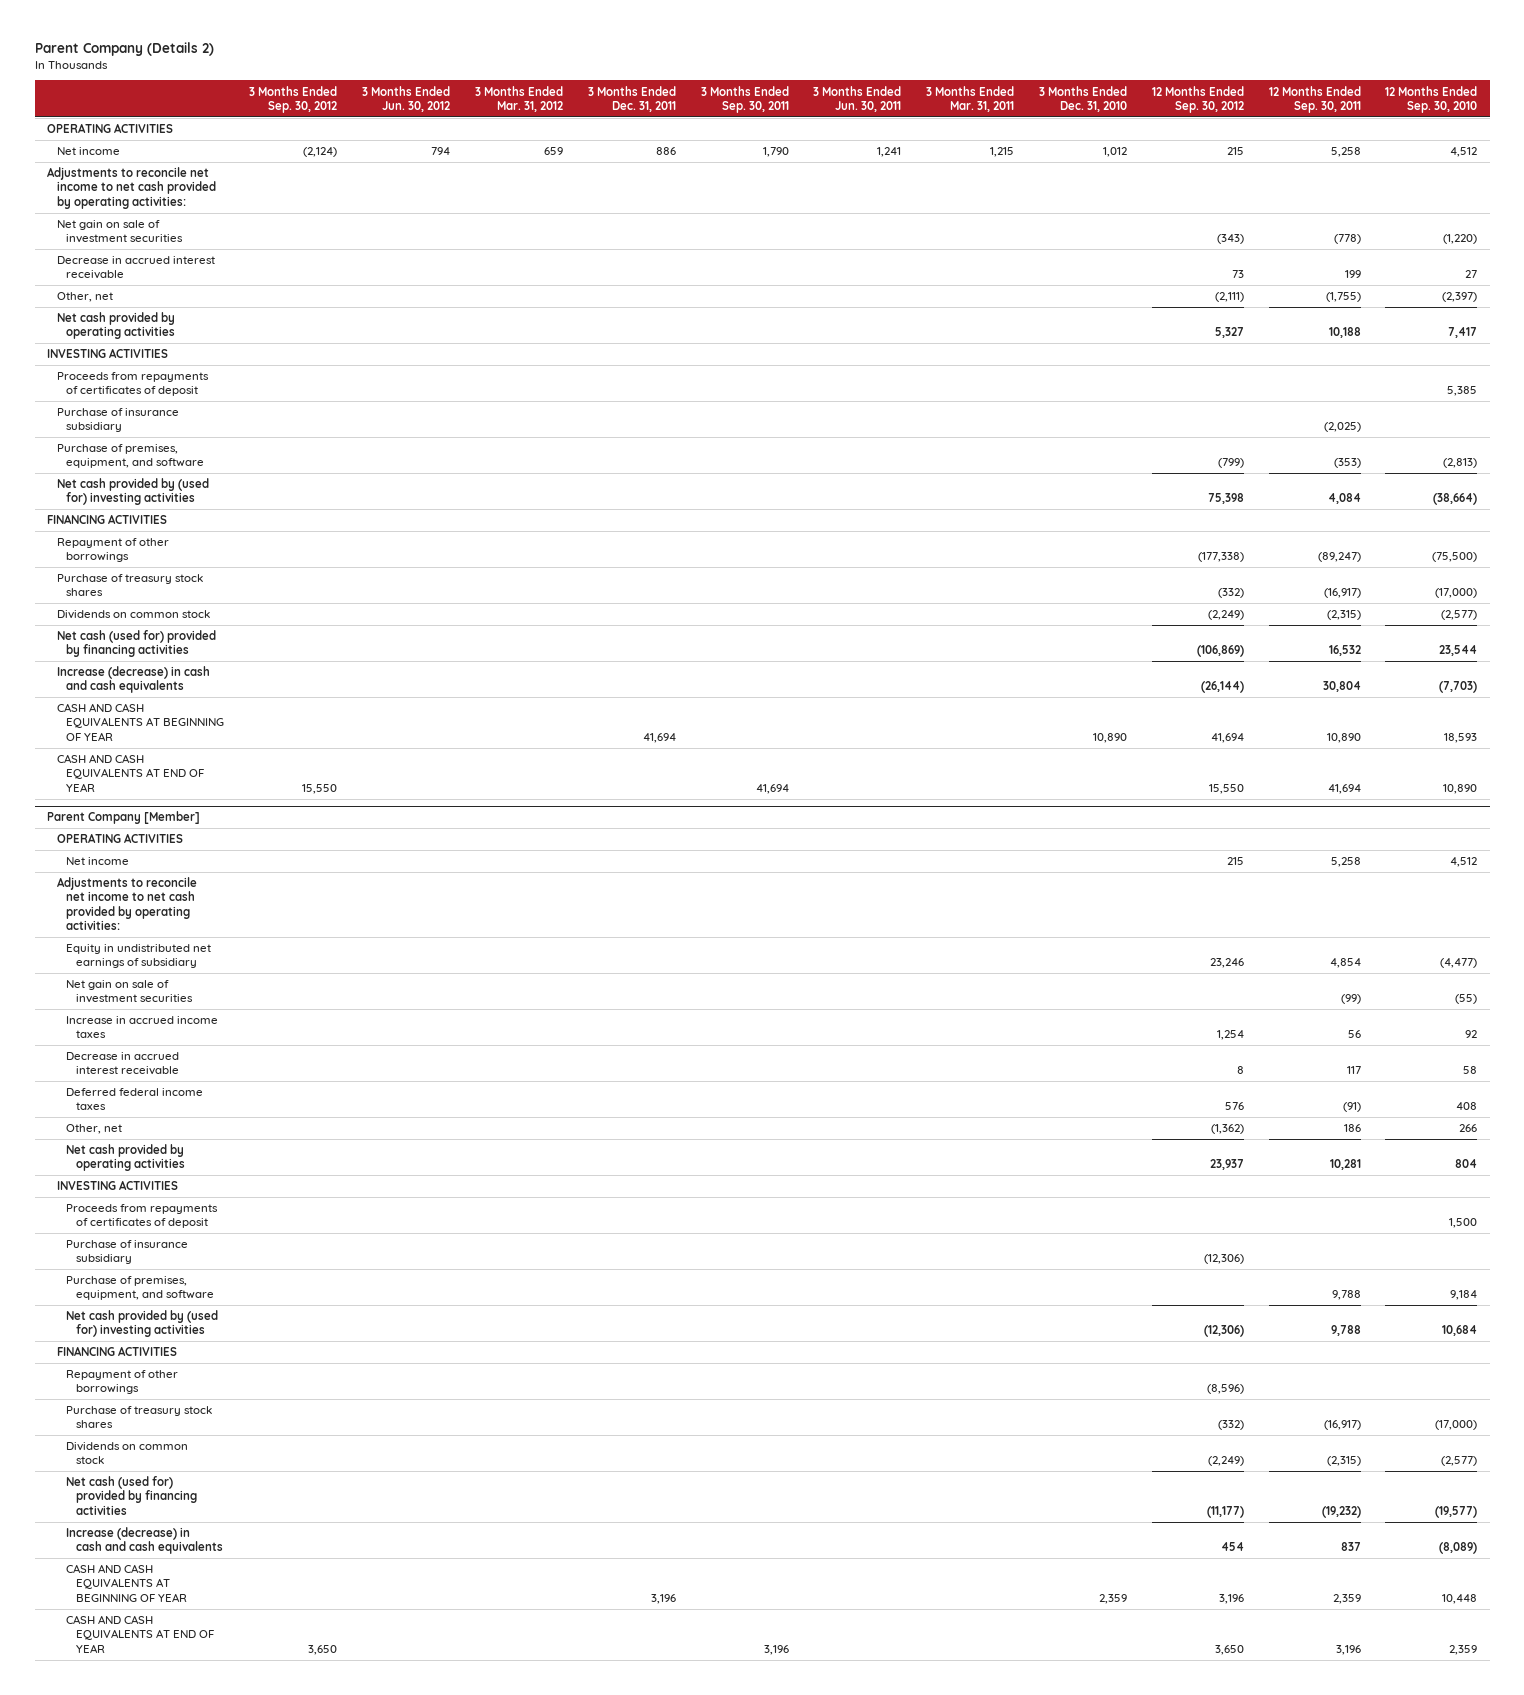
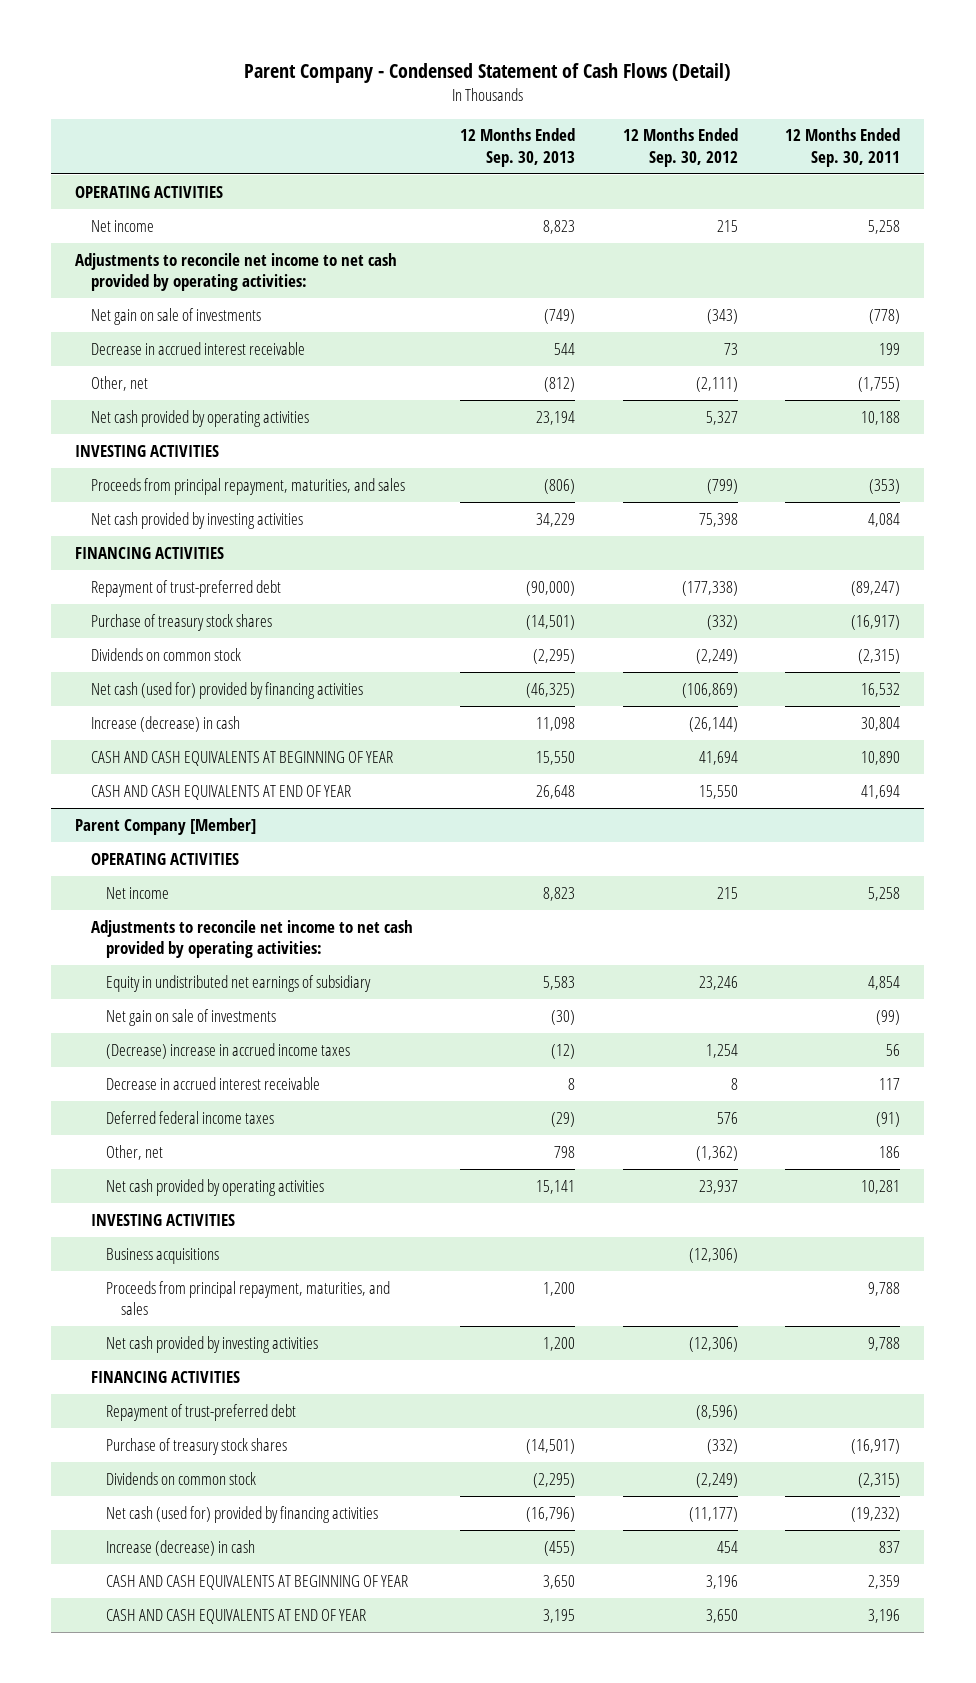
[34,41,214,56] Parent Company (Details 2) -> [243,63,731,84] Parent Company - Condensed Statement of Cash Flows (Detail)
[249,85,338,113] 3 Months Ended Sep. 30, 2012 -> none
[362,85,451,112] 3 Months Ended Jun. 30, 2012 -> none
[474,85,563,112] 3 Months Ended Mar. 31, 2012 -> none
[587,85,676,112] 3 Months Ended Dec. 31, 2011 -> none
[700,85,789,113] 3 Months Ended Sep. 30, 2011 -> none
[813,85,902,112] 3 Months Ended Jun. 30, 2011 -> none
[926,85,1015,112] 3 Months Ended Mar. 31, 2011 -> none
[1038,85,1127,112] 3 Months Ended Dec. 31, 2010 -> none
[1385,85,1478,113] 12 Months Ended Sep. 30, 2010 -> none
none -> [460,128,576,167] 12 Months Ended Sep. 30, 2013
[56,220,184,244] Net gain on sale of investment securities -> [90,307,261,325] Net gain on sale of investments
[56,372,209,397] Proceeds from repayments of certificates of deposit -> none
[56,408,179,433] Purchase of insurance subsidiary -> none
[56,444,205,469] Purchase of premises, equipment, and software -> [90,477,405,495] Proceeds from principal repayment, maturities, and sales
[56,478,209,506] Net cash provided by (used for) investing activities -> [90,511,303,529] Net cash provided by investing activities
[56,538,169,563] Repayment of other borrowings -> [90,579,281,597] Repayment of trust-preferred debt
[56,666,210,694] Increase (decrease) in cash and cash equivalents -> [90,715,240,732] Increase (decrease) in cash
[66,980,194,1004] Net gain on sale of investment securities -> [106,1008,277,1026] Net gain on sale of investments
[66,1016,219,1039] Increase in accrued income taxes -> [106,1042,351,1059] (Decrease) increase in accrued income taxes
[66,1204,219,1229] Proceeds from repayments of certificates of deposit -> none
[66,1240,189,1265] Purchase of insurance subsidiary -> [106,1247,220,1264] Business acquisitions
[66,1276,215,1301] Purchase of premises, equipment, and software -> [106,1280,391,1316] Proceeds from principal repayment, maturities, and sales
[66,1310,219,1338] Net cash provided by (used for) investing activities -> [106,1335,319,1353] Net cash provided by investing activities
[66,1370,179,1395] Repayment of other borrowings -> [106,1403,297,1421] Repayment of trust-preferred debt
[66,1527,224,1555] Increase (decrease) in cash and cash equivalents -> [106,1539,256,1556] Increase (decrease) in cash

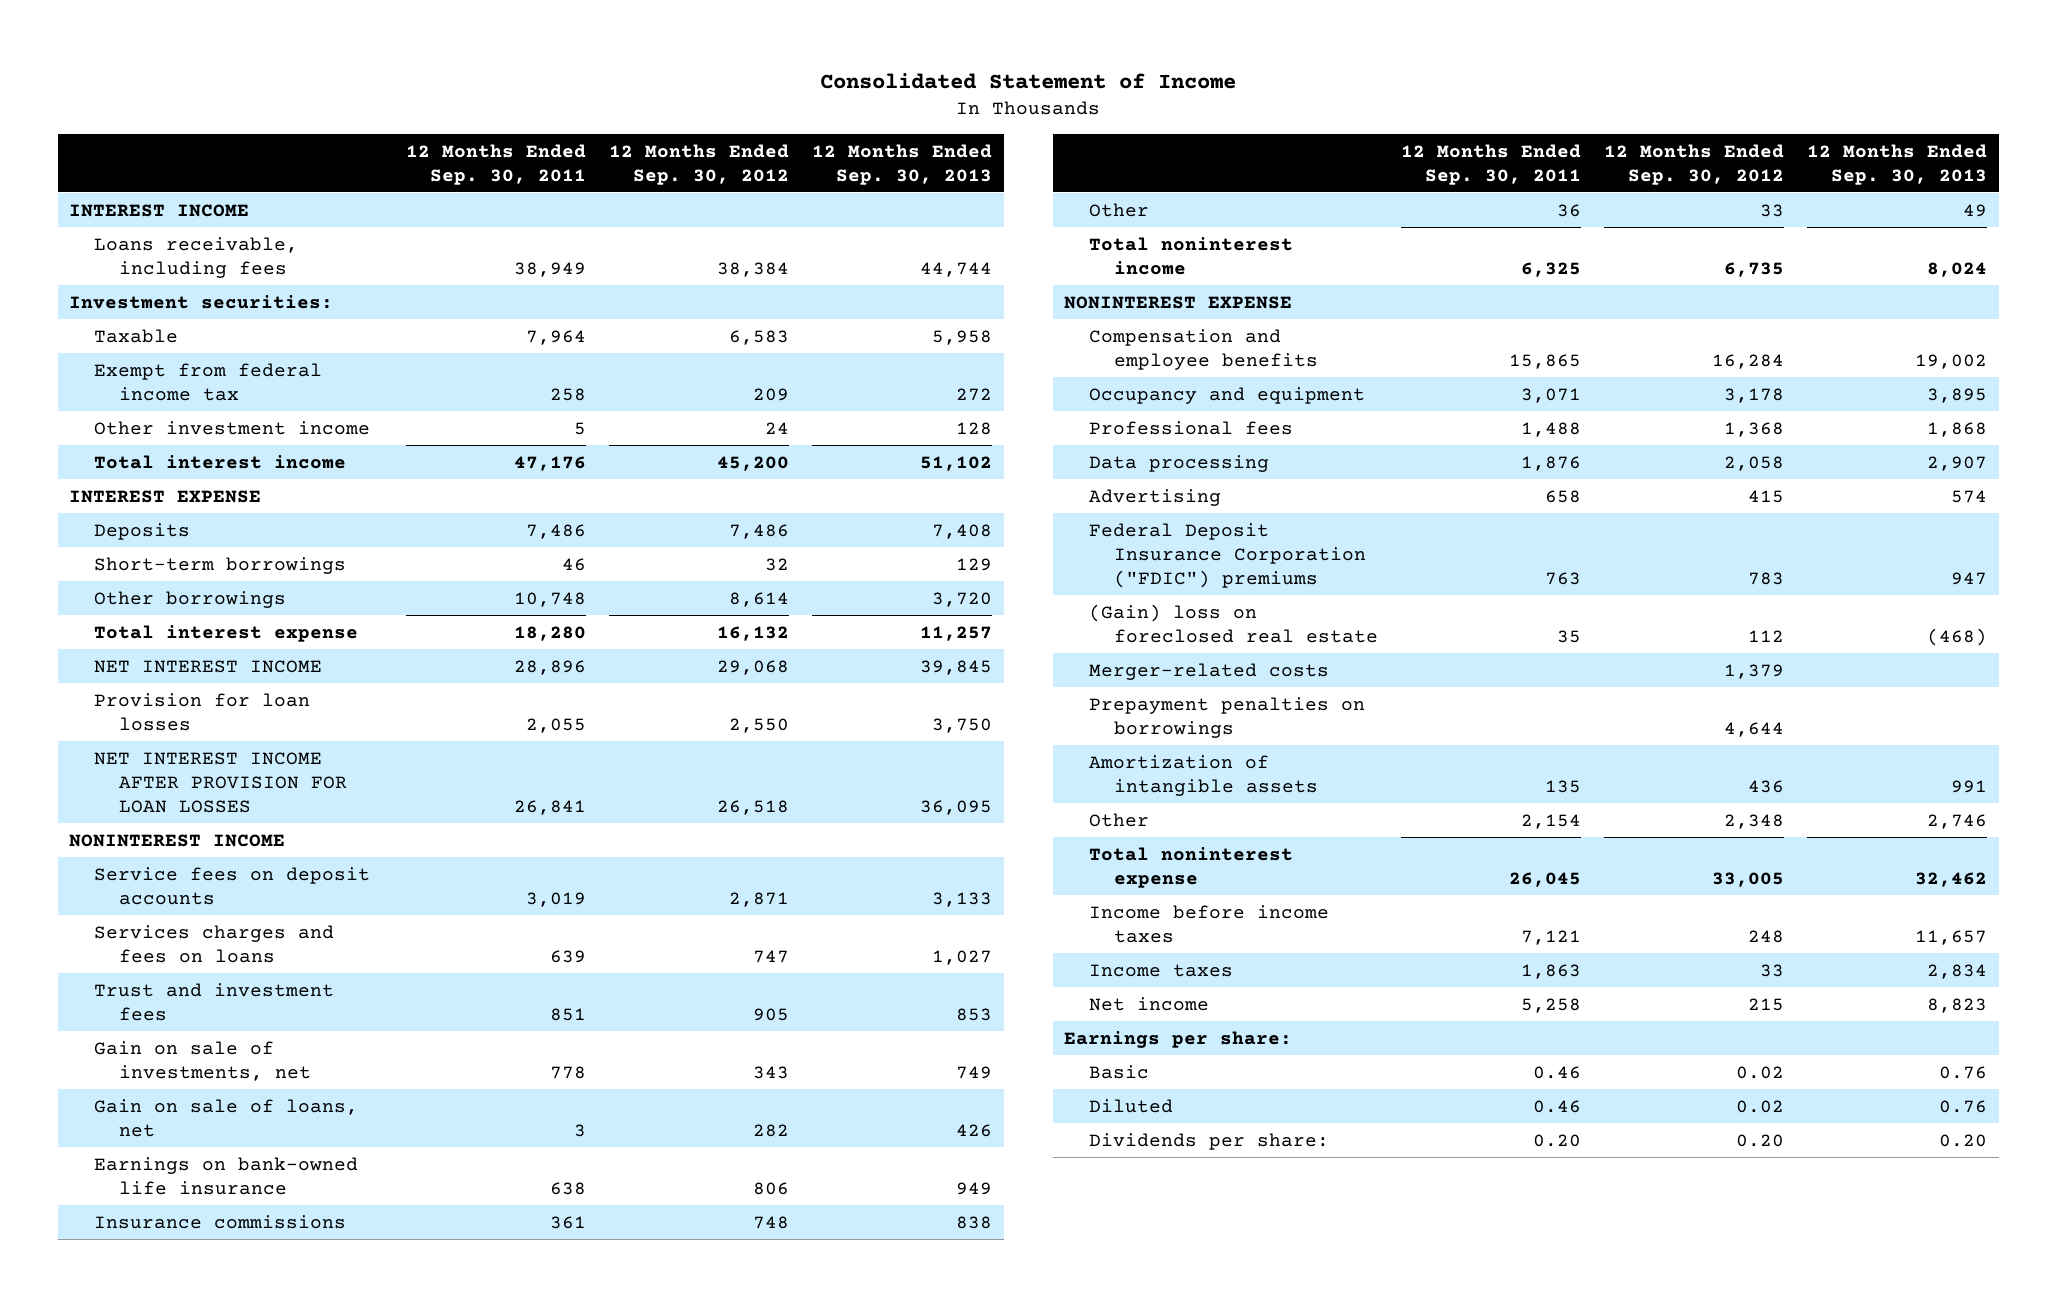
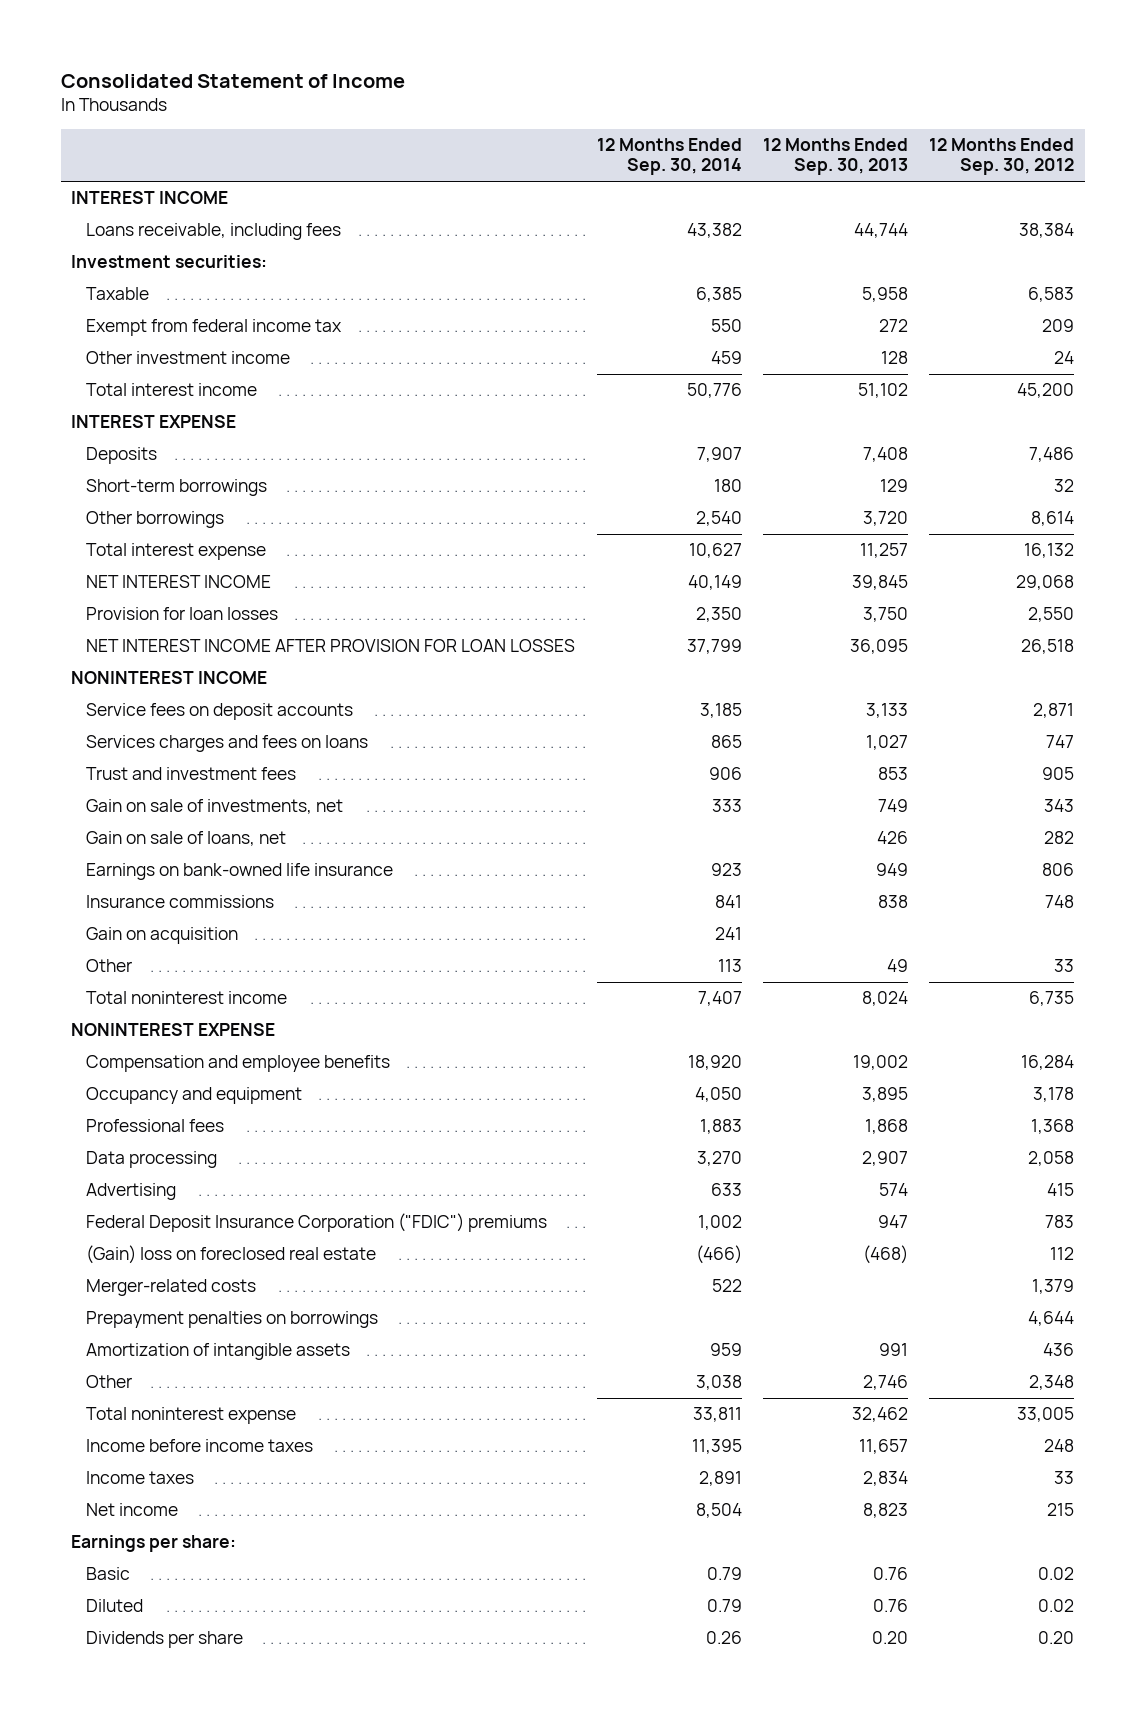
[406,143,587,185] 12 Months Ended Sep. 30, 2011 -> none
none -> [596,138,742,176] 12 Months Ended Sep. 30, 2014
none -> [86,927,239,945] Gain on acquisition
[1089,1132,1330,1150] Dividends per share: -> [86,1631,244,1649] Dividends per share

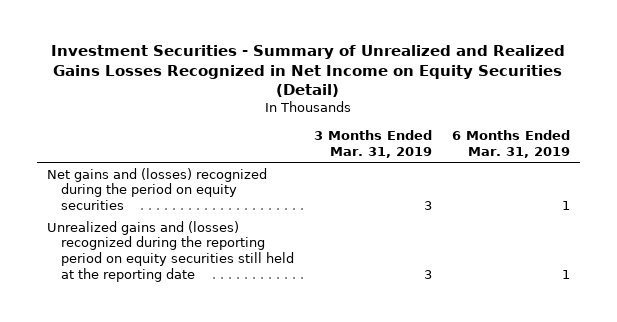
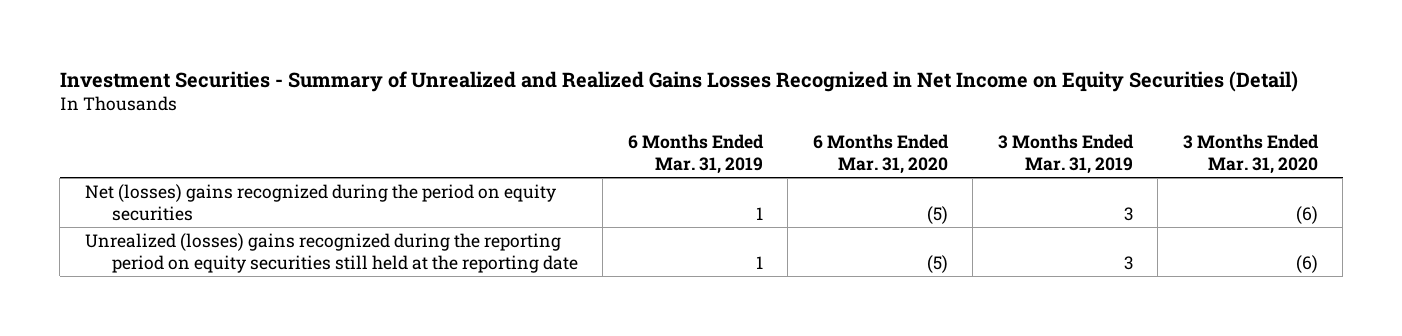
none -> [812,133,949,174] 6 Months Ended Mar. 31, 2020
none -> [1182,133,1319,174] 3 Months Ended Mar. 31, 2020
[46,167,267,210] Net gains and (losses) recognized during the period on equity securities -> [84,183,556,222] Net (losses) gains recognized during the period on equity securities
[46,220,294,282] Unrealized gains and (losses) recognized during the reporting period on equity securities still held at the reporting date -> [84,232,578,274] Unrealized (losses) gains recognized during the reporting period on equity securities still held at the reporting date

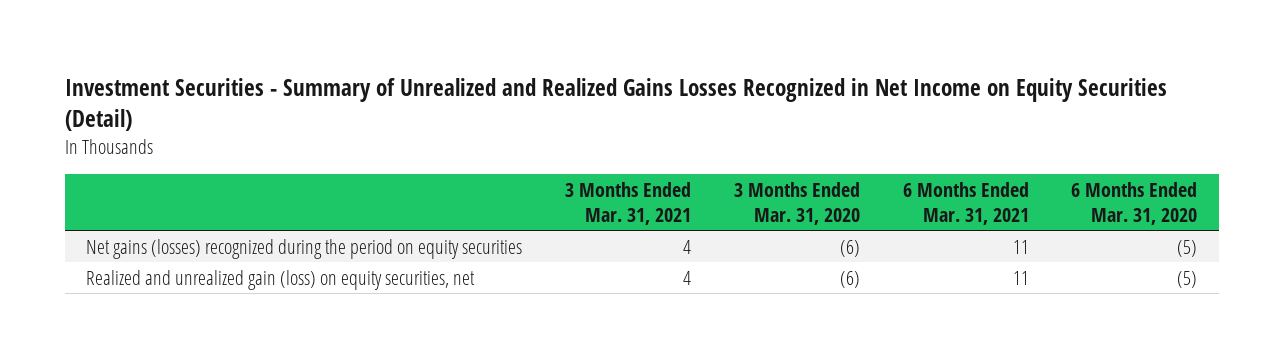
[627,133,764,174] 6 Months Ended Mar. 31, 2019 -> none
[997,133,1134,174] 3 Months Ended Mar. 31, 2019 -> none
none -> [565,181,692,225] 3 Months Ended Mar. 31, 2021
none -> [902,181,1029,225] 6 Months Ended Mar. 31, 2021
[84,183,556,222] Net (losses) gains recognized during the period on equity securities -> [86,238,523,259] Net gains (losses) recognized during the period on equity securities
[84,232,578,274] Unrealized (losses) gains recognized during the reporting period on equity securities still held at the reporting date -> [86,269,476,290] Realized and unrealized gain (loss) on equity securities, net

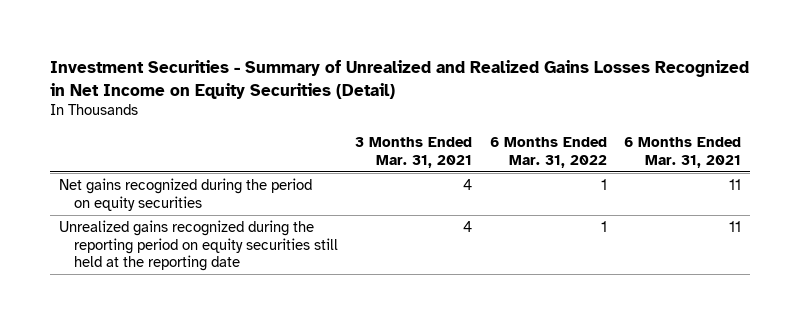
[733,181,860,225] 3 Months Ended Mar. 31, 2020 -> none
[1071,181,1198,225] 6 Months Ended Mar. 31, 2020 -> none
none -> [489,137,607,168] 6 Months Ended Mar. 31, 2022
[86,238,523,259] Net gains (losses) recognized during the period on equity securities -> [58,177,312,211] Net gains recognized during the period on equity securities
[86,269,476,290] Realized and unrealized gain (loss) on equity securities, net -> [58,219,339,272] Unrealized gains recognized during the reporting period on equity securities still held at the reporting date

